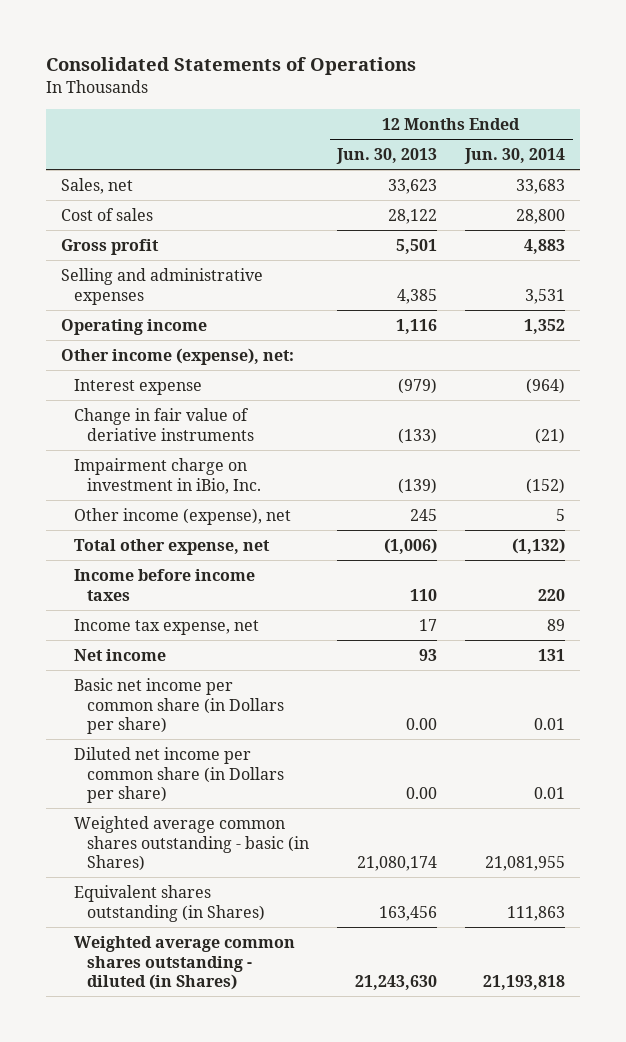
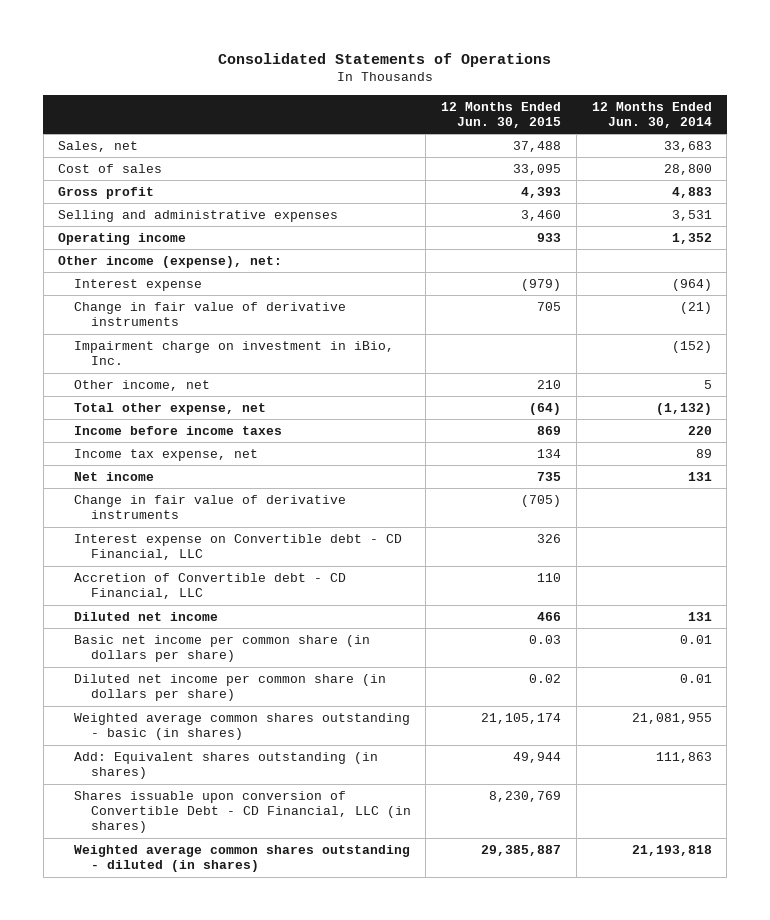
[336,148,438,165] Jun. 30, 2013 -> none
none -> [441,101,562,128] 12 Months Ended Jun. 30, 2015
[73,407,254,441] Change in fair value of deriative instruments -> [74,302,347,327] Change in fair value of derivative instruments
[73,507,291,525] Other income (expense), net -> [74,380,211,392] Other income, net
none -> [74,495,347,520] Change in fair value of derivative instruments
none -> [74,534,403,561] Interest expense on Convertible debt - CD Financial, LLC
none -> [74,573,347,600] Accretion of Convertible debt - CD Financial, LLC
none -> [74,612,219,622] Diluted net income
[73,677,284,735] Basic net income per common share (in Dollars per share) -> [74,635,371,663] Basic net income per common share (in dollars per share)
[73,746,284,804] Diluted net income per common share (in Dollars per share) -> [74,674,387,702] Diluted net income per common share (in dollars per share)
[73,815,309,872] Weighted average common shares outstanding - basic (in Shares) -> [74,713,411,741] Weighted average common shares outstanding - basic (in shares)
[73,884,265,922] Equivalent shares outstanding (in Shares) -> [74,752,379,780] Add: Equivalent shares outstanding (in shares)
none -> [74,791,411,834] Shares issuable upon conversion of Convertible Debt - CD Financial, LLC (in shares)
[73,935,295,991] Weighted average common shares outstanding - diluted (in Shares) -> [74,845,411,873] Weighted average common shares outstanding - diluted (in shares)

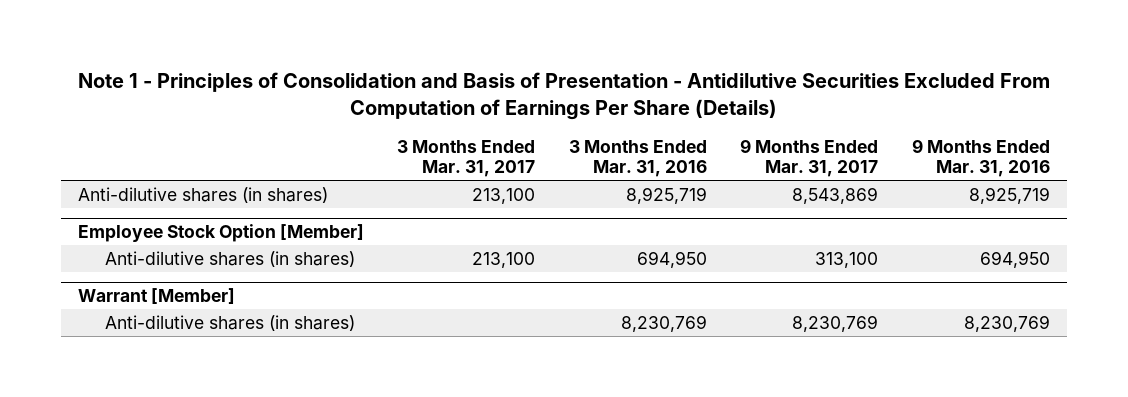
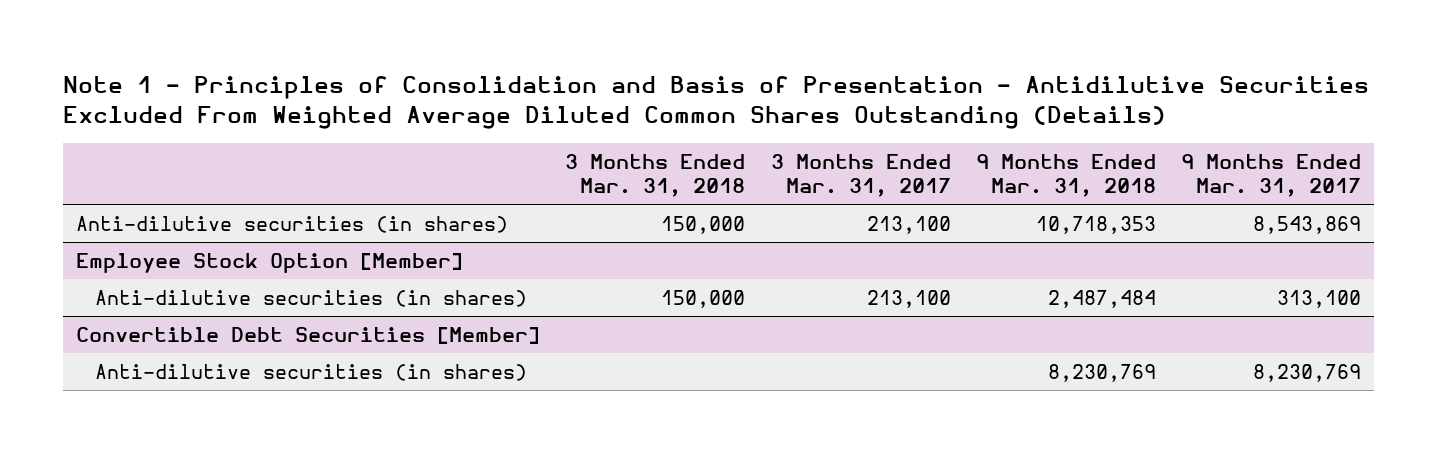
[77,71,1050,121] Note 1 - Principles of Consolidation and Basis of Presentation - Antidilutive Securities Excluded From Computation of Earnings Per Share (Details) -> [63,76,1370,130] Note 1 - Principles of Consolidation and Basis of Presentation - Antidilutive Securities Excluded From Weighted Average Diluted Common Shares Outstanding (Details)
[568,139,707,178] 3 Months Ended Mar. 31, 2016 -> none
[912,138,1051,178] 9 Months Ended Mar. 31, 2016 -> none
none -> [565,153,746,197] 3 Months Ended Mar. 31, 2018
none -> [976,153,1157,197] 9 Months Ended Mar. 31, 2018
[77,186,328,203] Anti-dilutive shares (in shares) -> [75,215,508,233] Anti-dilutive securities (in shares)
[77,288,235,305] Warrant [Member] -> none
[104,250,355,267] Anti-dilutive shares (in shares) -> [94,289,527,307] Anti-dilutive securities (in shares)
none -> [75,326,540,344] Convertible Debt Securities [Member]
[104,314,355,331] Anti-dilutive shares (in shares) -> [94,363,527,381] Anti-dilutive securities (in shares)

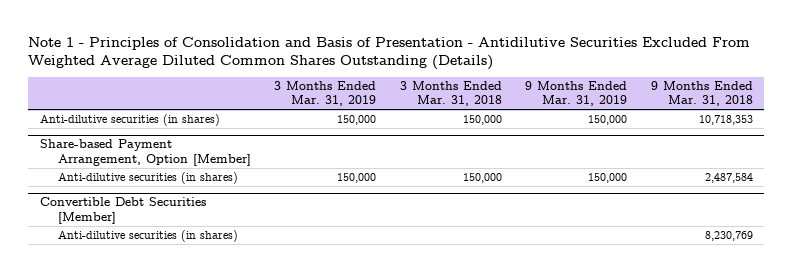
[770,153,951,197] 3 Months Ended Mar. 31, 2017 -> none
[1181,153,1362,197] 9 Months Ended Mar. 31, 2017 -> none
none -> [274,80,377,107] 3 Months Ended Mar. 31, 2019
none -> [525,80,628,107] 9 Months Ended Mar. 31, 2019
[75,252,463,273] Employee Stock Option [Member] -> [40,139,251,166] Share-based Payment Arrangement, Option [Member]
[1048,289,1157,308] 2,487,484 -> [704,173,753,184] 2,487,584

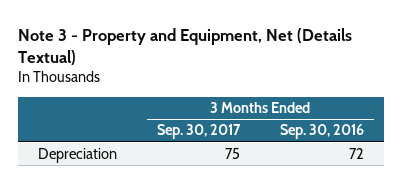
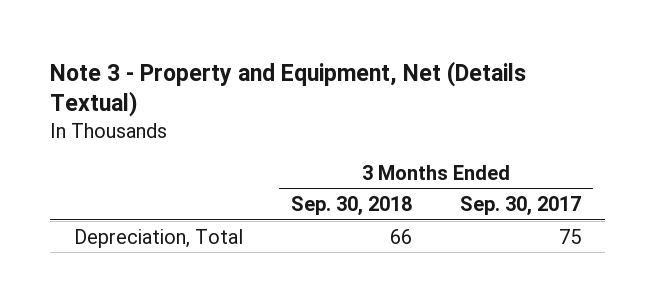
[279,124,364,140] Sep. 30, 2016 -> none
none -> [291,196,413,217] Sep. 30, 2018
[38,148,118,164] Depreciation -> [73,228,243,248] Depreciation, Total

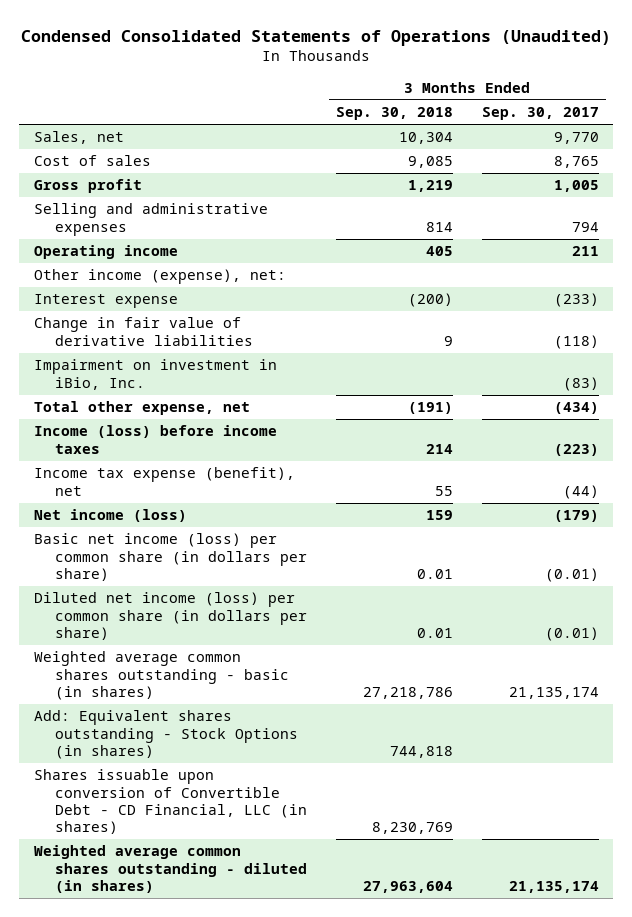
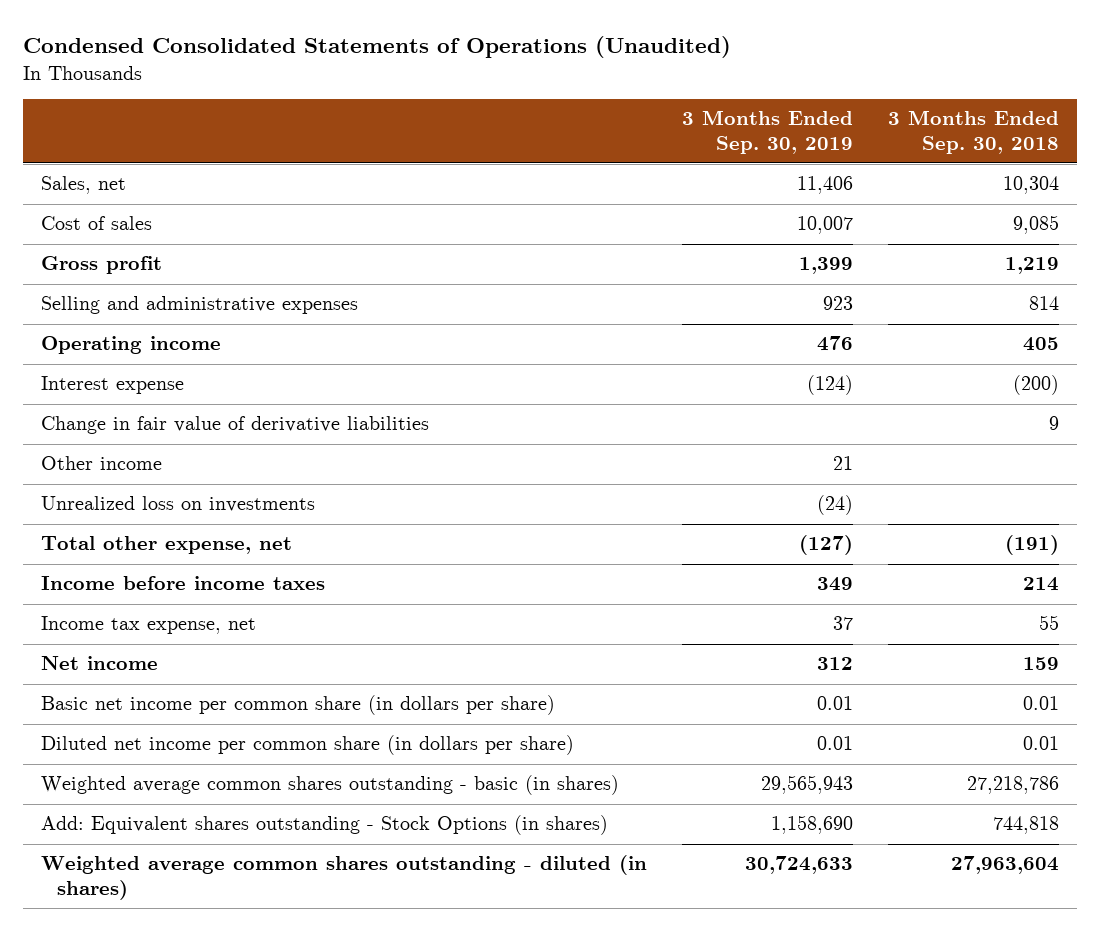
[481,107,599,121] Sep. 30, 2017 -> none
none -> [681,110,853,154] 3 Months Ended Sep. 30, 2019
[33,269,286,285] Other income (expense), net: -> none
[33,359,277,390] Impairment on investment in iBio, Inc. -> none
none -> [40,456,162,471] Other income
none -> [40,496,315,513] Unrealized loss on investments
[33,425,277,454] Income (loss) before income taxes -> [40,576,325,591] Income before income taxes
[33,467,295,496] Income tax expense (benefit), net -> [40,616,256,635] Income tax expense, net
[33,509,187,523] Net income (loss) -> [40,656,158,671] Net income
[33,533,308,581] Basic net income (loss) per common share (in dollars per share) -> [40,695,555,716] Basic net income per common share (in dollars per share)
[33,592,308,640] Diluted net income (loss) per common share (in dollars per share) -> [40,735,574,756] Diluted net income per common share (in dollars per share)
[33,769,308,835] Shares issuable upon conversion of Convertible Debt - CD Financial, LLC (in shares) -> none

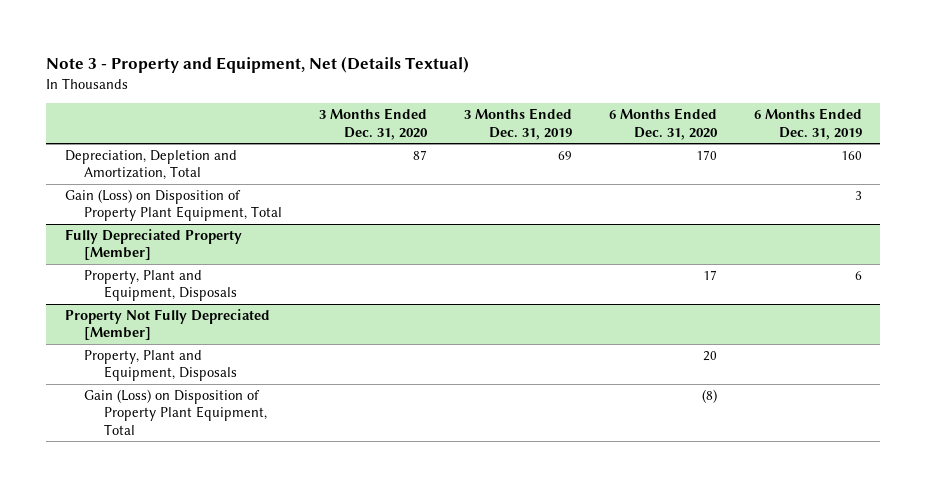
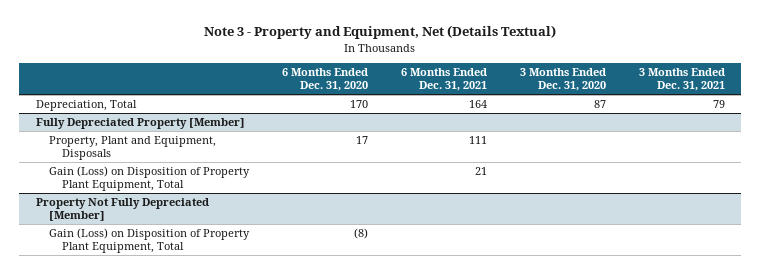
[463,108,572,140] 3 Months Ended Dec. 31, 2019 -> none
[753,108,862,140] 6 Months Ended Dec. 31, 2019 -> none
none -> [400,67,487,92] 6 Months Ended Dec. 31, 2021
none -> [638,67,725,92] 3 Months Ended Dec. 31, 2021
[64,188,283,222] Gain (Loss) on Disposition of Property Plant Equipment, Total -> none
[64,149,237,181] Depreciation, Depletion and Amortization, Total -> [35,100,137,112] Depreciation, Total
none -> [48,166,250,192] Gain (Loss) on Disposition of Property Plant Equipment, Total
[84,349,237,382] Property, Plant and Equipment, Disposals -> none

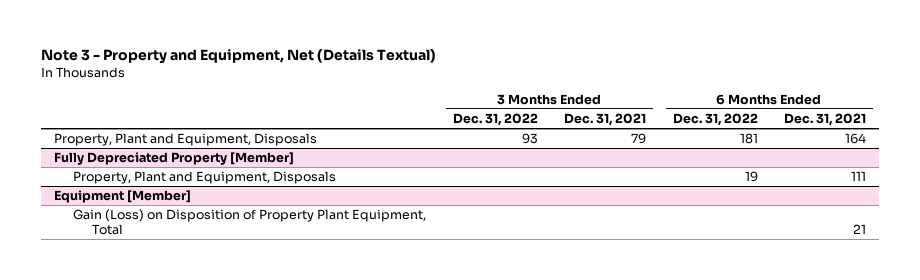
[281,67,368,92] 6 Months Ended Dec. 31, 2020 -> none
[519,67,606,92] 3 Months Ended Dec. 31, 2020 -> none
none -> [452,113,538,127] Dec. 31, 2022
none -> [672,113,758,127] Dec. 31, 2022
[35,100,137,112] Depreciation, Total -> [54,133,318,147] Property, Plant and Equipment, Disposals
none -> [54,190,192,204] Equipment [Member]
[35,198,209,222] Property Not Fully Depreciated [Member] -> none
[48,228,250,254] Gain (Loss) on Disposition of Property Plant Equipment, Total -> none

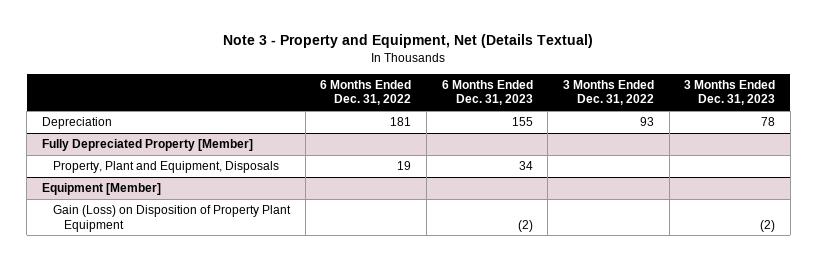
[564,113,647,127] Dec. 31, 2021 -> none
[783,113,866,127] Dec. 31, 2021 -> none
none -> [441,79,533,106] 6 Months Ended Dec. 31, 2023
none -> [684,79,776,106] 3 Months Ended Dec. 31, 2023
[54,133,318,147] Property, Plant and Equipment, Disposals -> [41,117,112,130] Depreciation
[73,209,427,236] Gain (Loss) on Disposition of Property Plant Equipment, Total -> [53,205,292,232] Gain (Loss) on Disposition of Property Plant Equipment

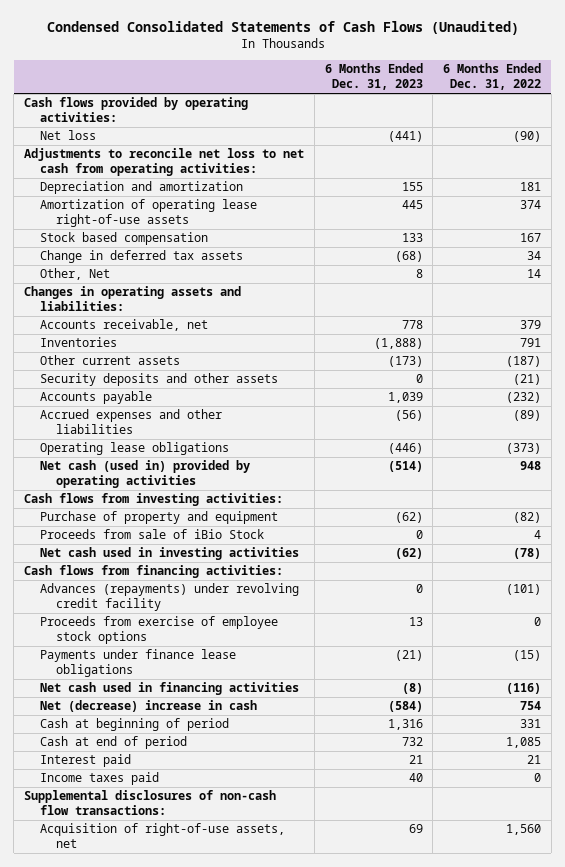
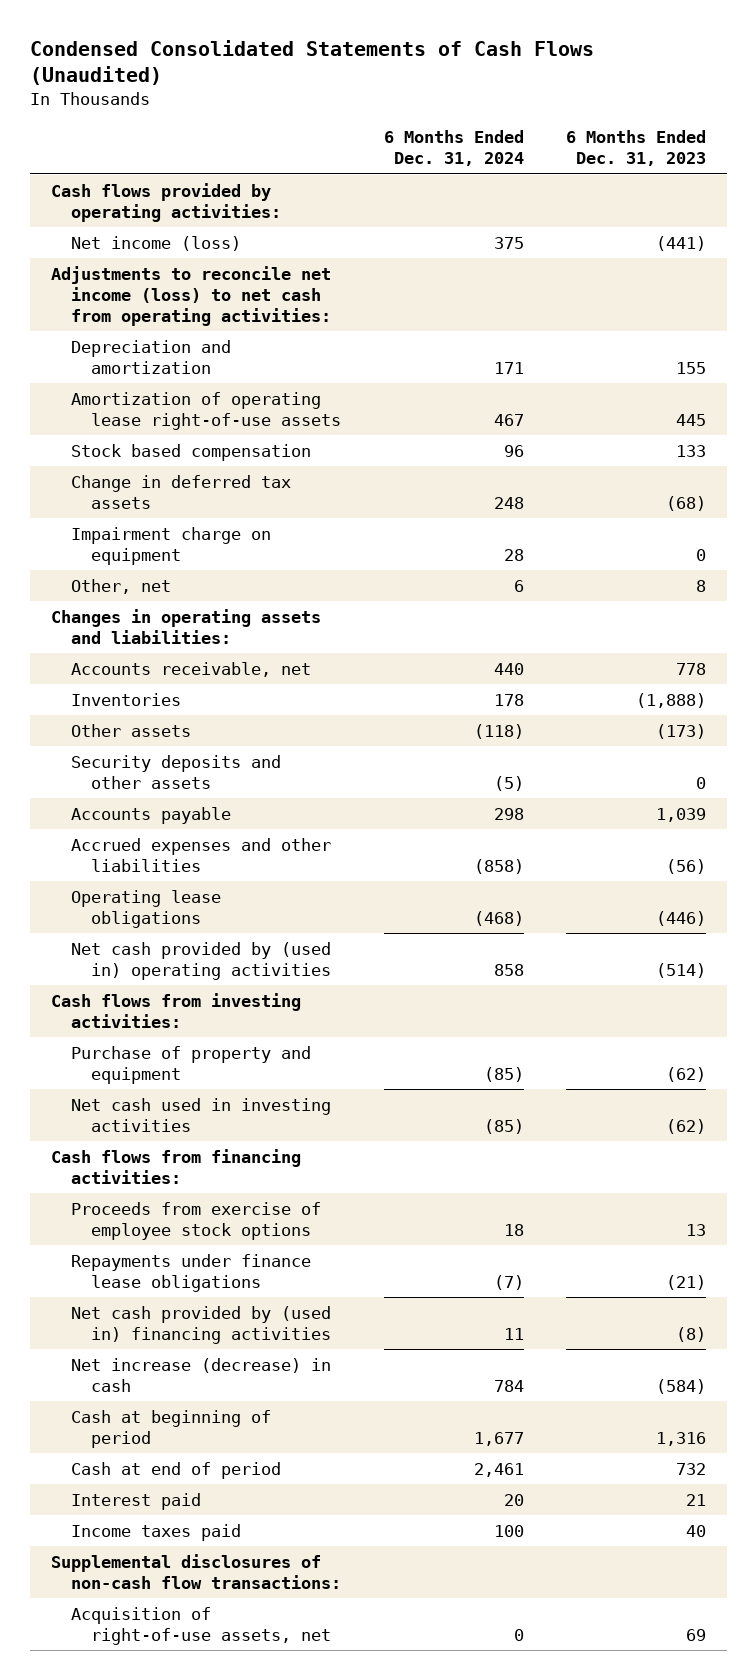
[443,63,542,91] 6 Months Ended Dec. 31, 2022 -> none
none -> [383,130,524,167] 6 Months Ended Dec. 31, 2024
[40,130,97,141] Net loss -> [71,235,242,251] Net income (loss)
[24,148,305,177] Adjustments to reconcile net loss to net cash from operating activities: -> [50,265,332,326] Adjustments to reconcile net income (loss) to net cash from operating activities:
none -> [71,526,272,565] Impairment charge on equipment
[40,268,111,281] Other, Net -> [71,578,172,594] Other, net
[40,355,181,366] Other current assets -> [71,723,192,737] Other assets
[40,460,251,489] Net cash (used in) provided by operating activities -> [71,941,332,980] Net cash provided by (used in) operating activities
[40,529,265,540] Proceeds from sale of iBio Stock -> none
[40,583,300,612] Advances (repayments) under revolving credit facility -> none
[40,649,237,678] Payments under finance lease obligations -> [71,1253,312,1292] Repayments under finance lease obligations
[40,682,300,696] Net cash used in financing activities -> [71,1305,332,1344] Net cash provided by (used in) financing activities
[40,700,258,713] Net (decrease) increase in cash -> [71,1357,332,1392] Net increase (decrease) in cash

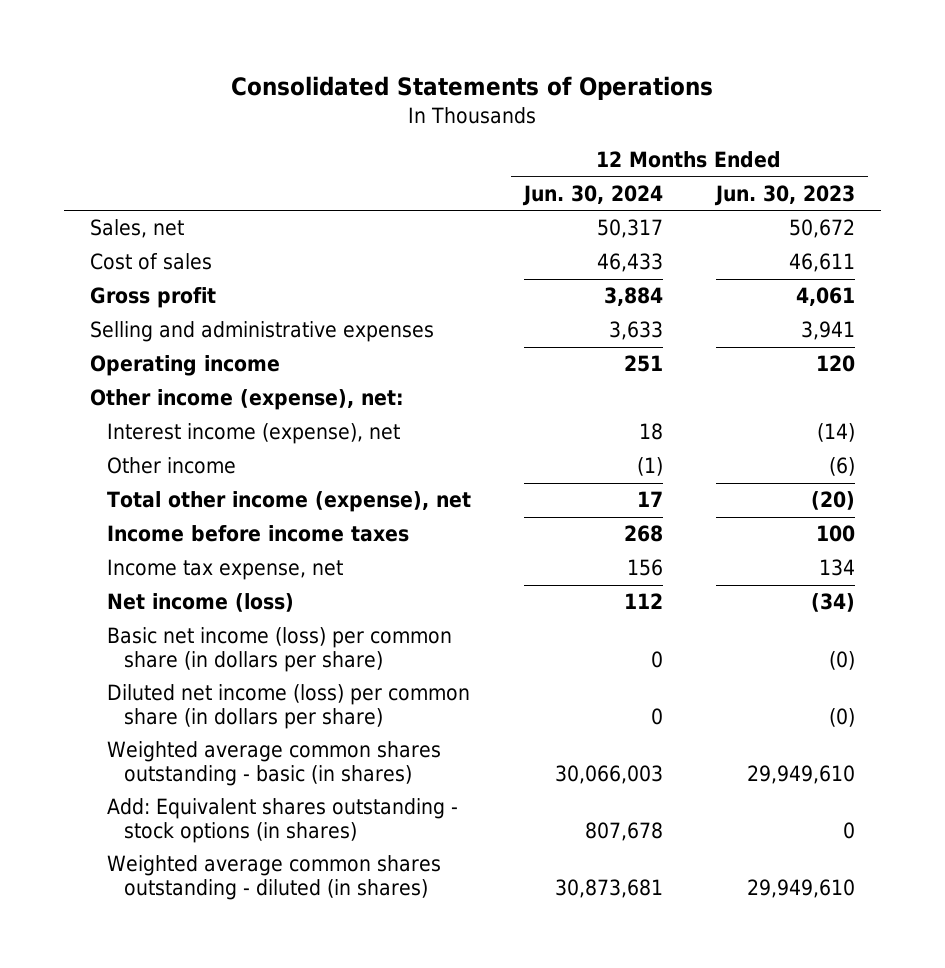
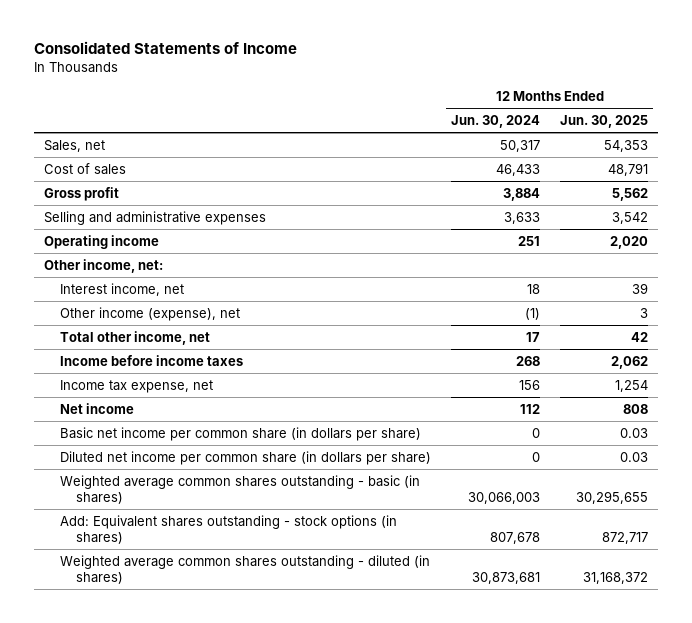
[231,76,714,101] Consolidated Statements of Operations -> [34,41,298,55] Consolidated Statements of Income
[713,184,855,206] Jun. 30, 2023 -> none
none -> [560,115,649,129] Jun. 30, 2025
[89,389,404,411] Other income (expense), net: -> [44,258,164,273] Other income, net:
[107,423,401,445] Interest income (expense), net -> [60,282,185,296] Interest income, net
[107,457,237,475] Other income -> [60,306,241,321] Other income (expense), net
[107,491,472,513] Total other income (expense), net -> [60,330,211,345] Total other income, net
[107,593,295,613] Net income (loss) -> [60,402,135,414] Net income
[107,627,453,673] Basic net income (loss) per common share (in dollars per share) -> [60,426,422,441] Basic net income per common share (in dollars per share)
[107,684,471,730] Diluted net income (loss) per common share (in dollars per share) -> [60,450,432,465] Diluted net income per common share (in dollars per share)

